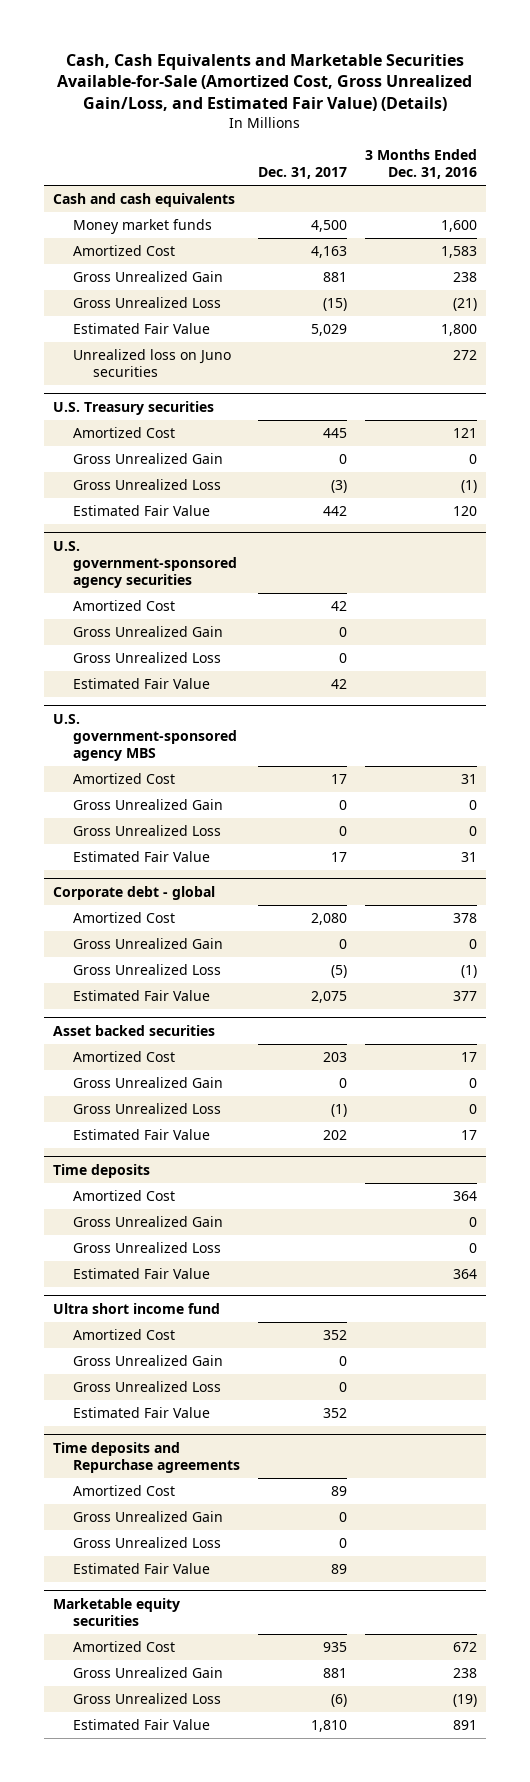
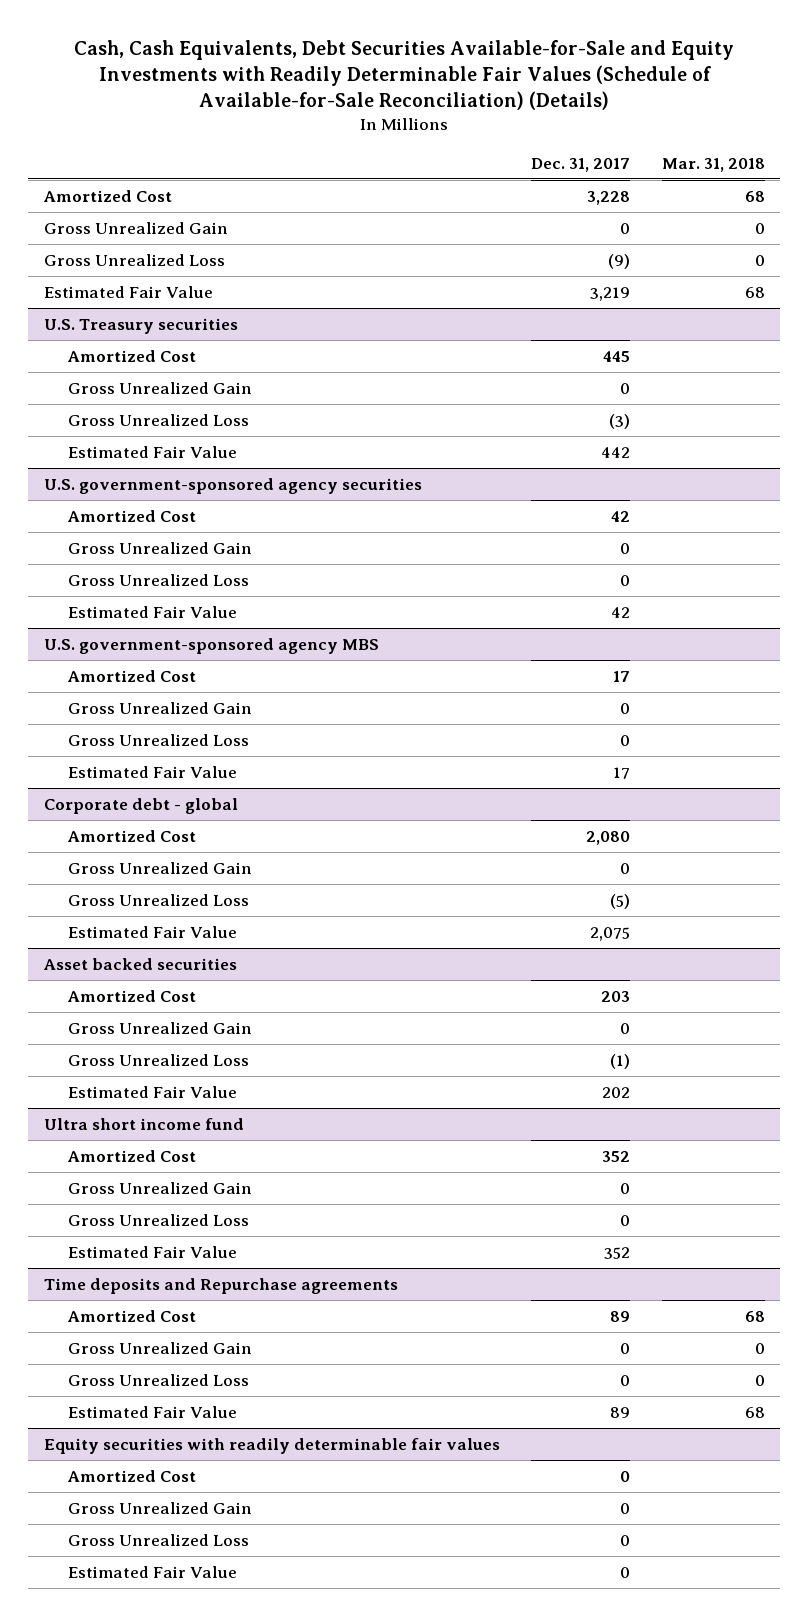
[56,53,472,111] Cash, Cash Equivalents and Marketable Securities Available-for-Sale (Amortized Cost, Gross Unrealized Gain/Loss, and Estimated Fair Value) (Details) -> [74,39,735,111] Cash, Cash Equivalents, Debt Securities Available-for-Sale and Equity Investments with Readily Determinable Fair Values (Schedule of Available-for-Sale Reconciliation) (Details)
[364,148,477,179] 3 Months Ended Dec. 31, 2016 -> none
none -> [661,157,765,172] Mar. 31, 2018
[53,193,236,208] Cash and cash equivalents -> none
[73,219,213,235] Money market funds -> none
[73,349,232,378] Unrealized loss on Juno securities -> none
[310,246,347,259] 4,163 -> [587,190,631,205] 3,228
[322,272,347,283] 881 -> [620,222,631,234] 0
[322,298,347,312] (15) -> [608,253,631,269] (9)
[310,324,347,337] 5,029 -> [590,286,631,301] 3,219
[53,1163,151,1178] Time deposits -> none
[73,1190,176,1202] Amortized Cost -> none
[73,1216,224,1228] Gross Unrealized Gain -> none
[73,1242,222,1254] Gross Unrealized Loss -> none
[73,1268,211,1280] Estimated Fair Value -> none
[53,1597,181,1626] Marketable equity securities -> none
none -> [44,1437,501,1454] Equity securities with readily determinable fair values
[322,1642,347,1653] 935 -> [620,1470,631,1482] 0
[322,1668,347,1679] 881 -> [620,1502,631,1514] 0
[330,1694,347,1708] (6) -> [620,1534,631,1546] 0
[310,1720,347,1733] 1,810 -> [620,1566,631,1578] 0

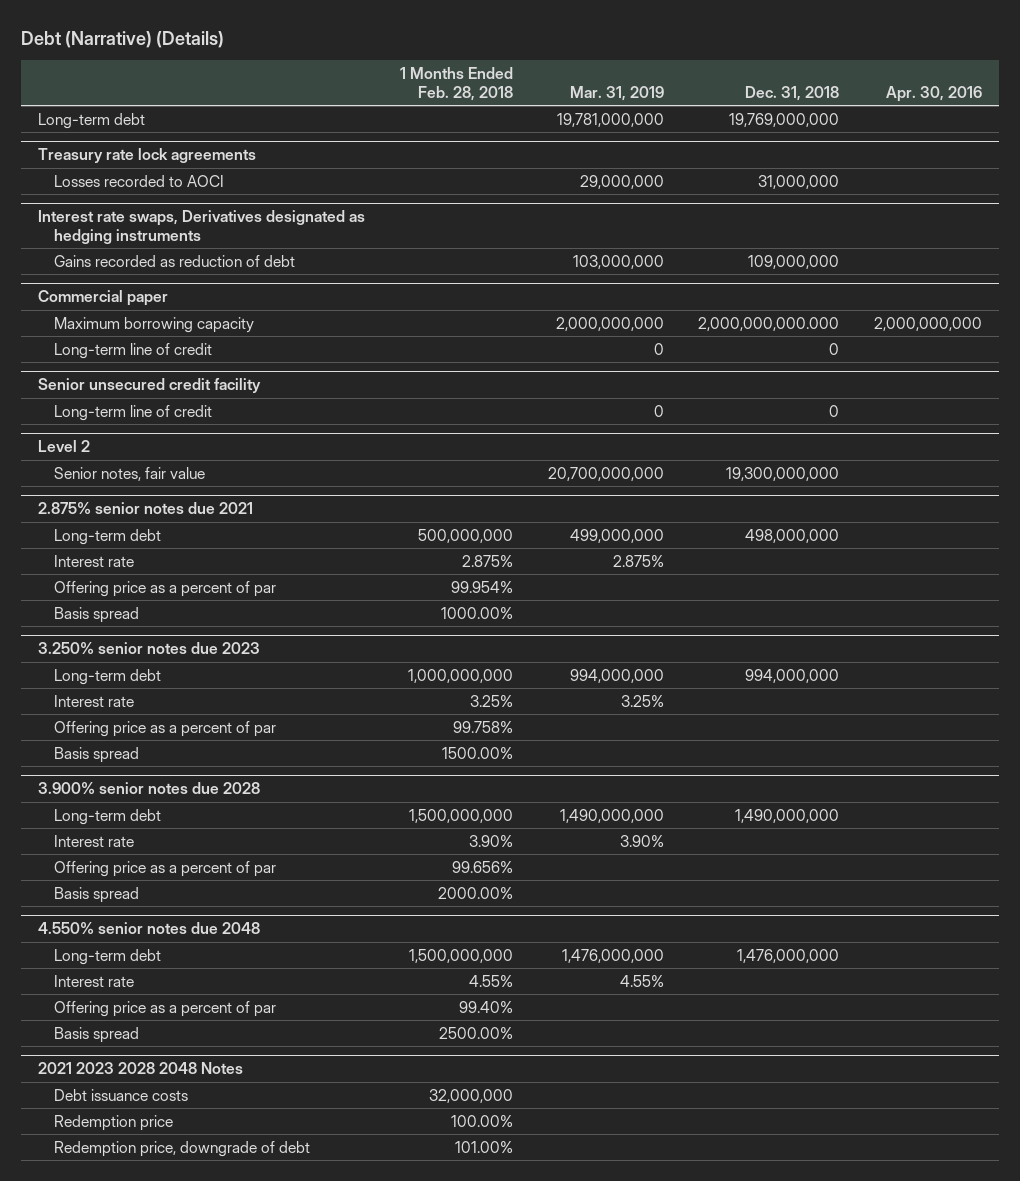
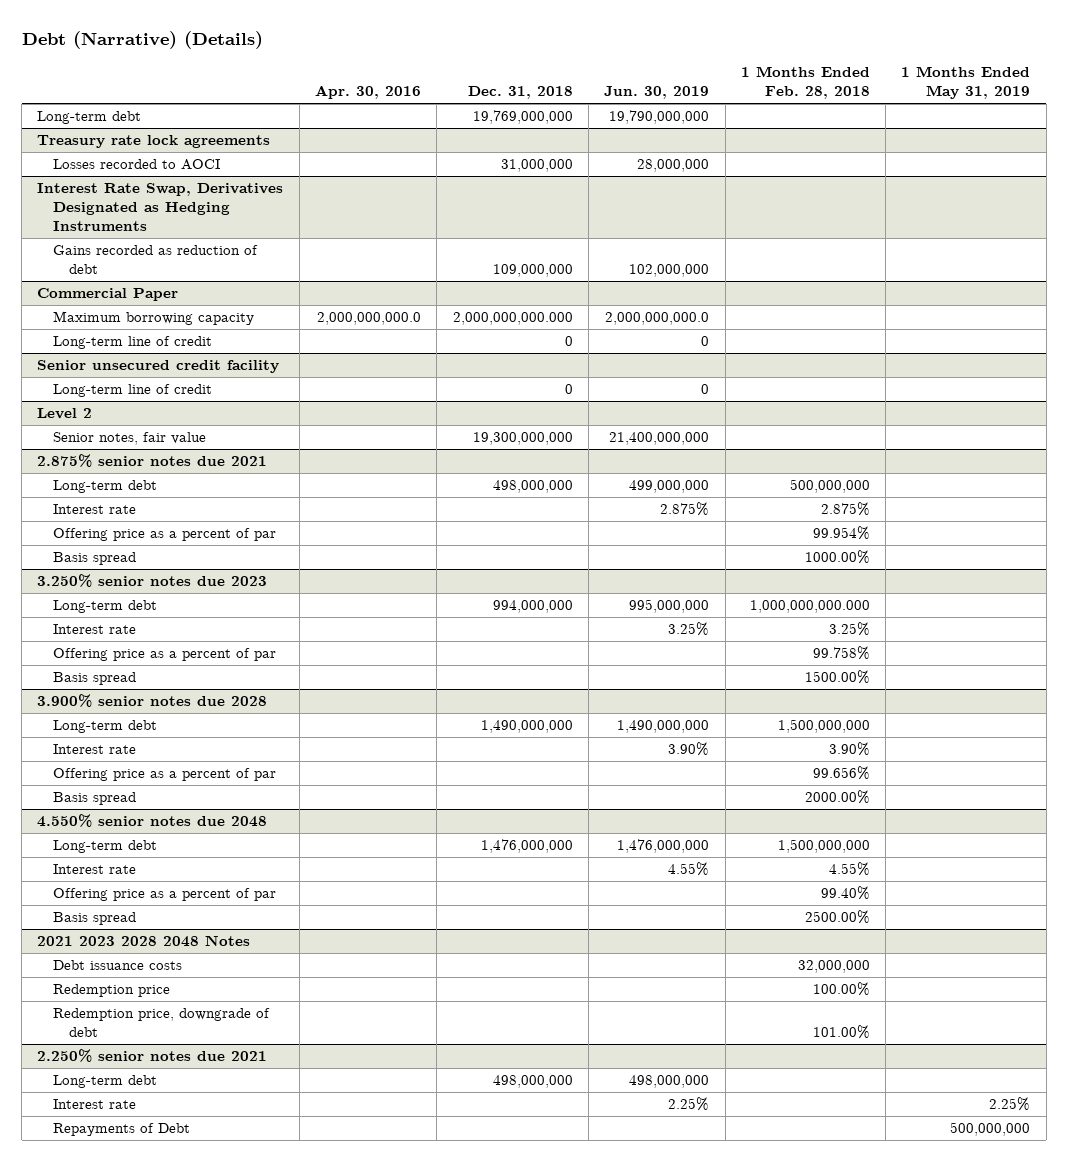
[569,85,664,101] Mar. 31, 2019 -> none
none -> [604,86,710,100] Jun. 30, 2019
none -> [901,66,1031,100] 1 Months Ended May 31, 2019
[38,210,366,244] Interest rate swaps, Derivatives designated as hedging instruments -> [37,183,284,231] Interest Rate Swap, Derivatives Designated as Hedging Instruments
[38,290,169,307] Commercial paper -> [37,288,179,302] Commercial Paper
[873,316,982,331] 2,000,000,000 -> [317,312,422,326] 2,000,000,000.0
[407,668,513,683] 1,000,000,000 -> [749,600,870,614] 1,000,000,000.000
none -> [37,1049,268,1063] 2.250% senior notes due 2021
none -> [53,1075,158,1089] Long-term debt
none -> [53,1099,137,1110] Interest rate
none -> [53,1123,191,1137] Repayments of Debt

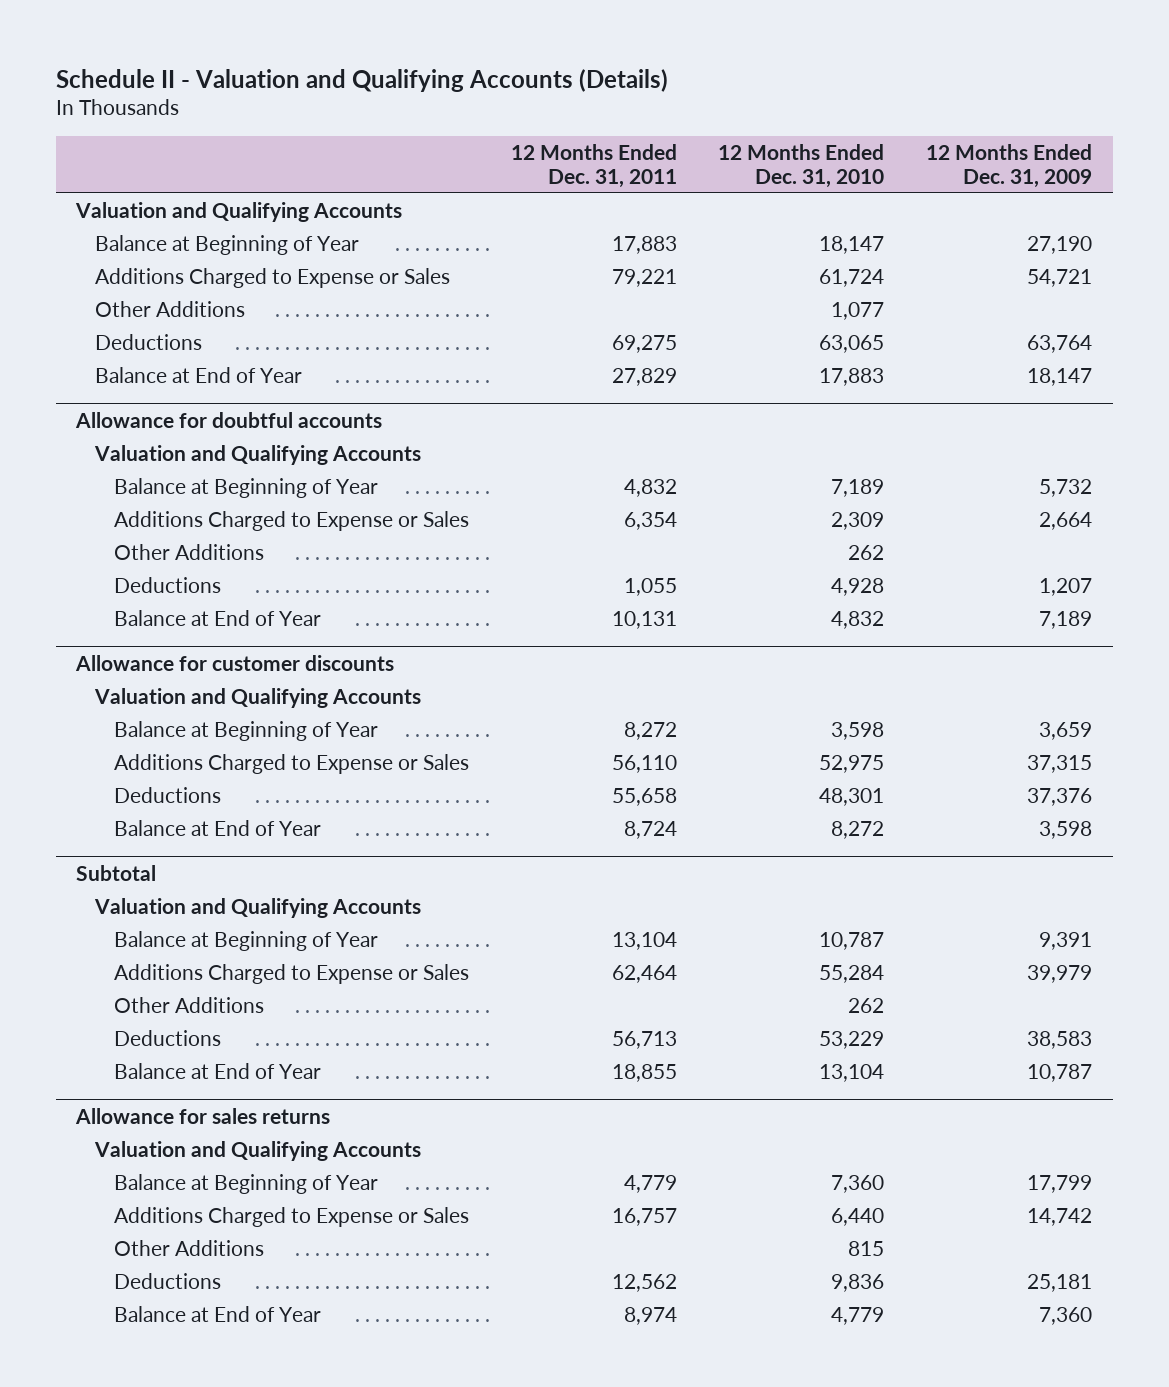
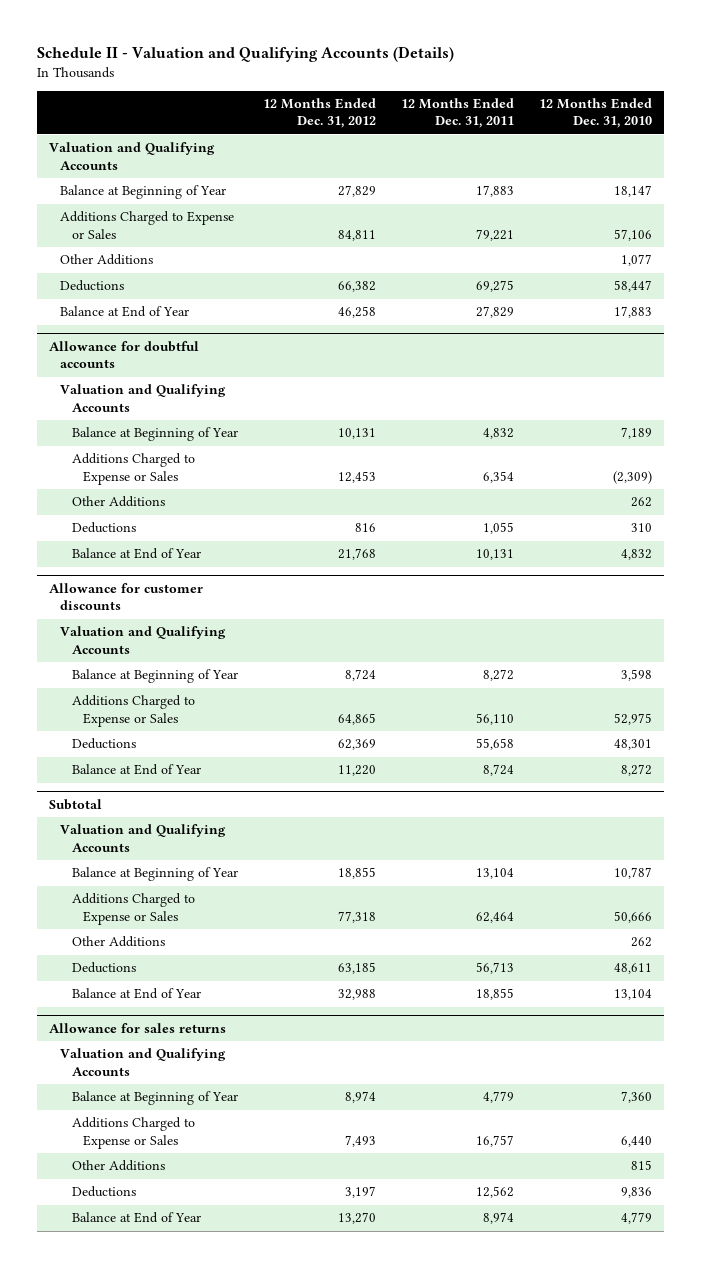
[926,143,1093,188] 12 Months Ended Dec. 31, 2009 -> none
none -> [262,97,376,129] 12 Months Ended Dec. 31, 2012
[819,269,885,288] 61,724 -> [613,228,652,241] 57,106
[819,335,885,354] 63,065 -> [613,280,652,293] 58,447
[831,512,885,531] 2,309 -> [612,470,652,484] (2,309)
[831,578,885,597] 4,928 -> [630,523,652,533] 310
[819,965,885,984] 55,284 -> [613,910,652,923] 50,666
[819,1031,885,1050] 53,229 -> [613,963,652,975] 48,611

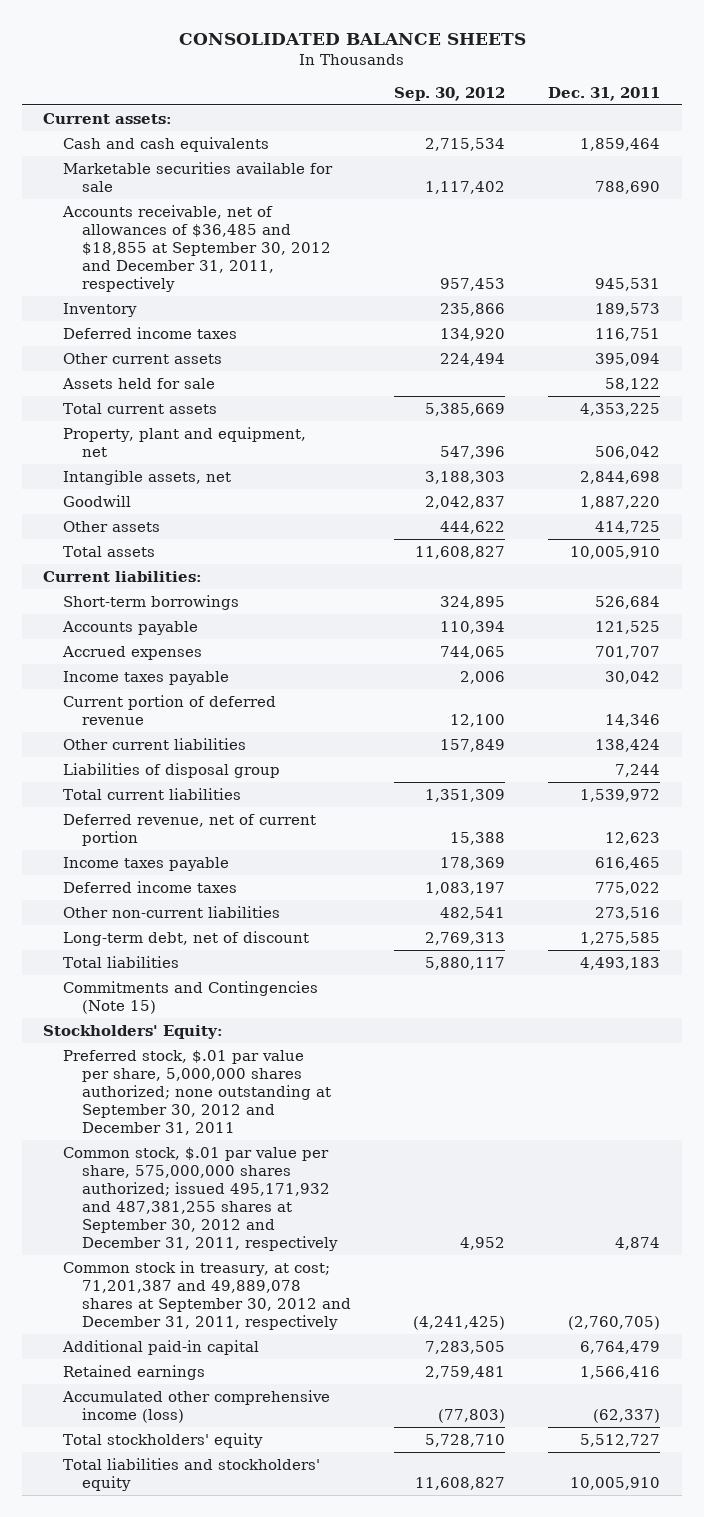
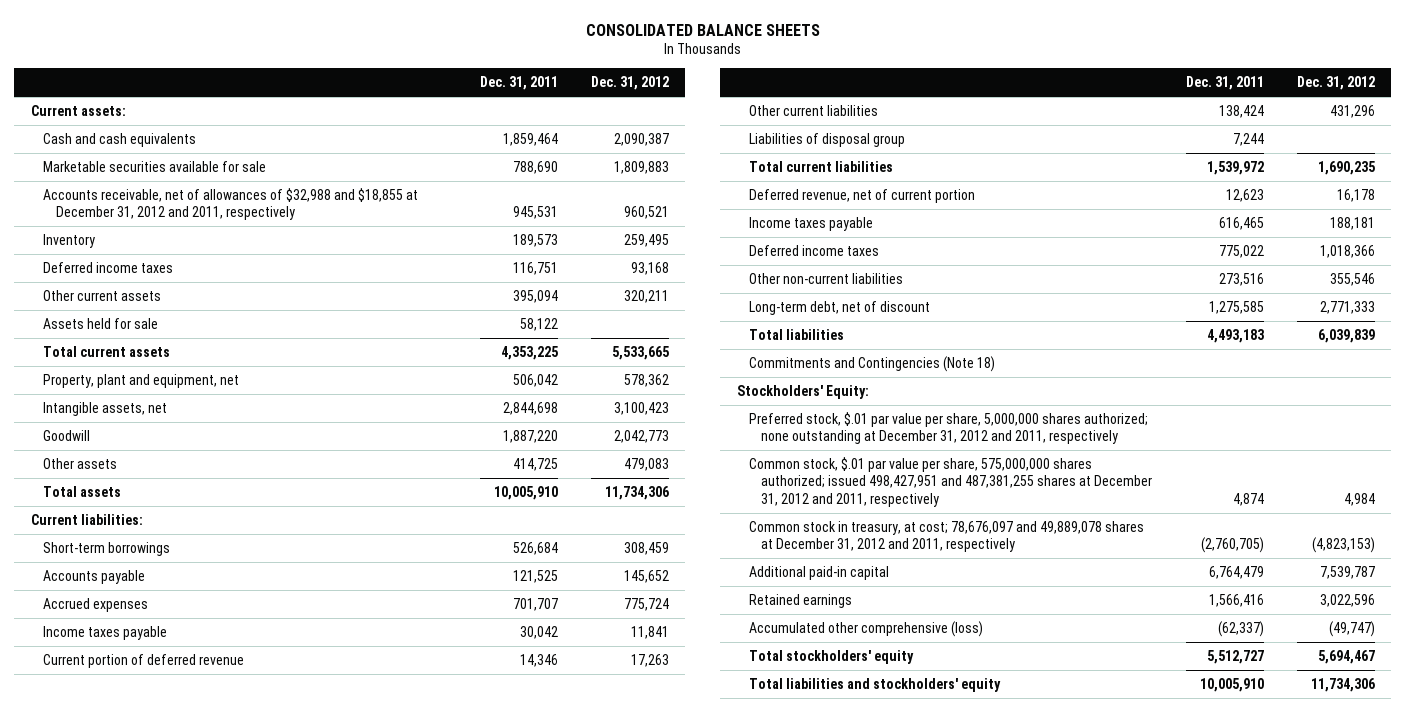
[394,86,506,101] Sep. 30, 2012 -> none
none -> [590,76,669,91] Dec. 31, 2012
[61,204,332,293] Accounts receivable, net of allowances of $36,485 and $18,855 at September 30, 2012 and December 31, 2011, respectively -> [43,187,419,221] Accounts receivable, net of allowances of $32,988 and $18,855 at December 31, 2012 and 2011, respectively
[62,980,318,1014] Commitments and Contingencies (Note 15) -> [748,355,995,372] Commitments and Contingencies (Note 18)
[62,1049,332,1136] Preferred stock, $.01 par value per share, 5,000,000 shares authorized; none outstanding at September 30, 2012 and December 31, 2011 -> [748,411,1148,445] Preferred stock, $.01 par value per share, 5,000,000 shares authorized; none outstanding at December 31, 2012 and 2011, respectively
[62,1146,339,1252] Common stock, $.01 par value per share, 575,000,000 shares authorized; issued 495,171,932 and 487,381,255 shares at September 30, 2012 and December 31, 2011, respectively -> [748,456,1153,507] Common stock, $.01 par value per share, 575,000,000 shares authorized; issued 498,427,951 and 487,381,255 shares at December 31, 2012 and 2011, respectively
[62,1260,352,1330] Common stock in treasury, at cost; 71,201,387 and 49,889,078 shares at September 30, 2012 and December 31, 2011, respectively -> [748,520,1144,553] Common stock in treasury, at cost; 78,676,097 and 49,889,078 shares at December 31, 2012 and 2011, respectively
[61,1389,330,1423] Accumulated other comprehensive income (loss) -> [748,620,983,637] Accumulated other comprehensive (loss)

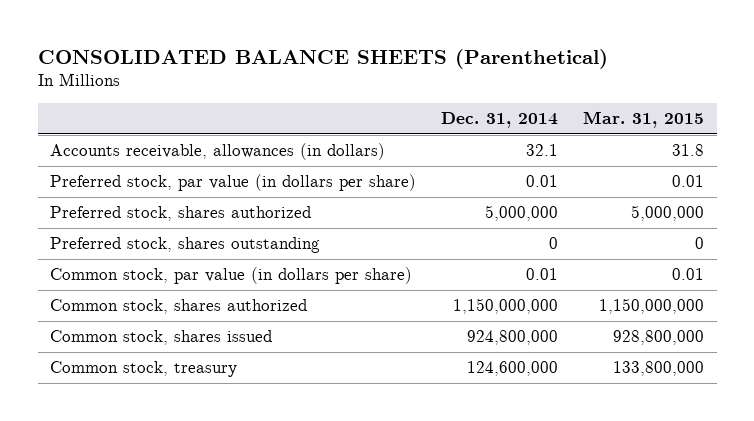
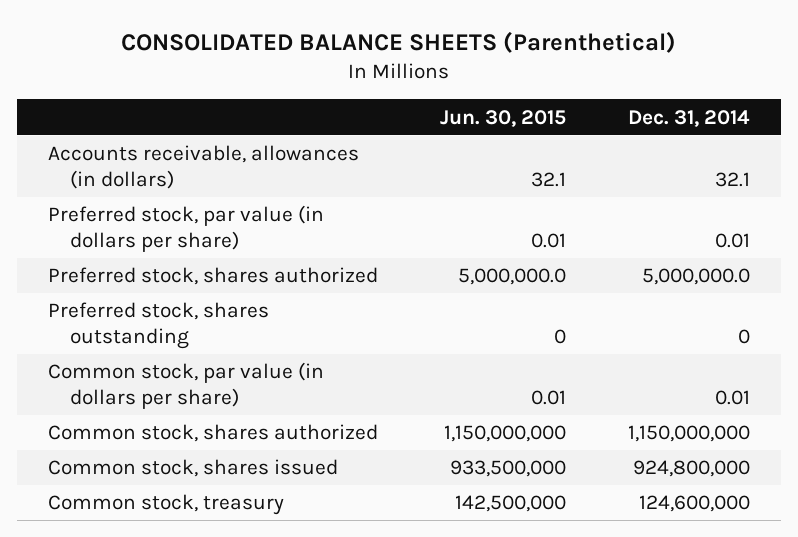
[583,111,705,129] Mar. 31, 2015 -> none
none -> [440,109,567,127] Jun. 30, 2015
[485,205,559,222] 5,000,000 -> [642,268,751,286] 5,000,000.0

